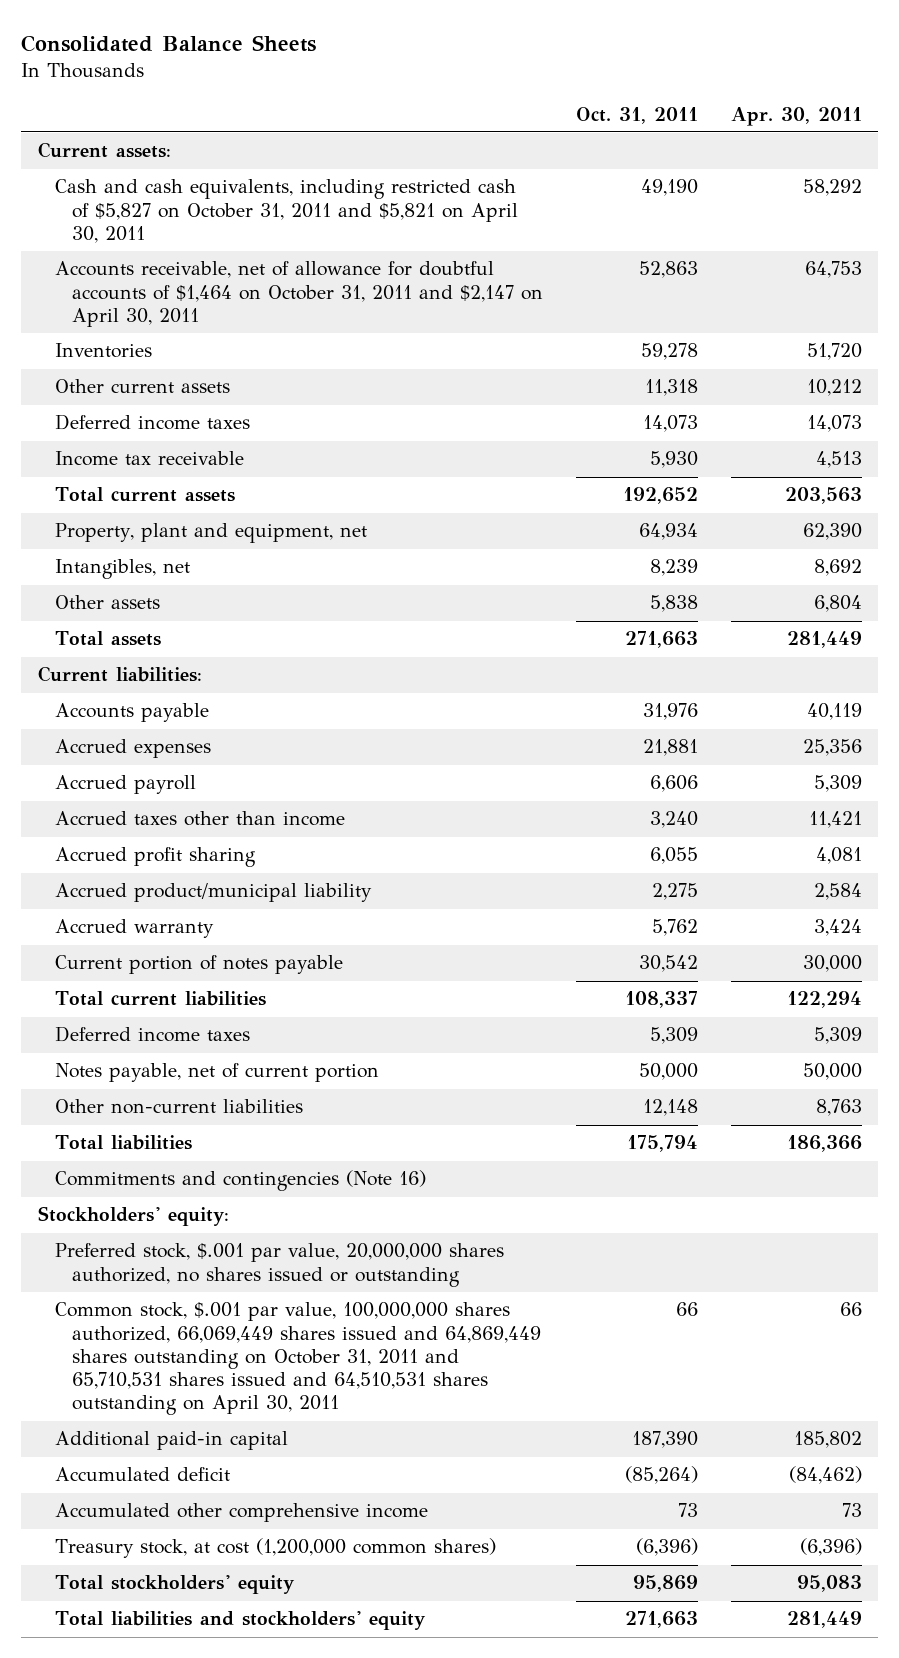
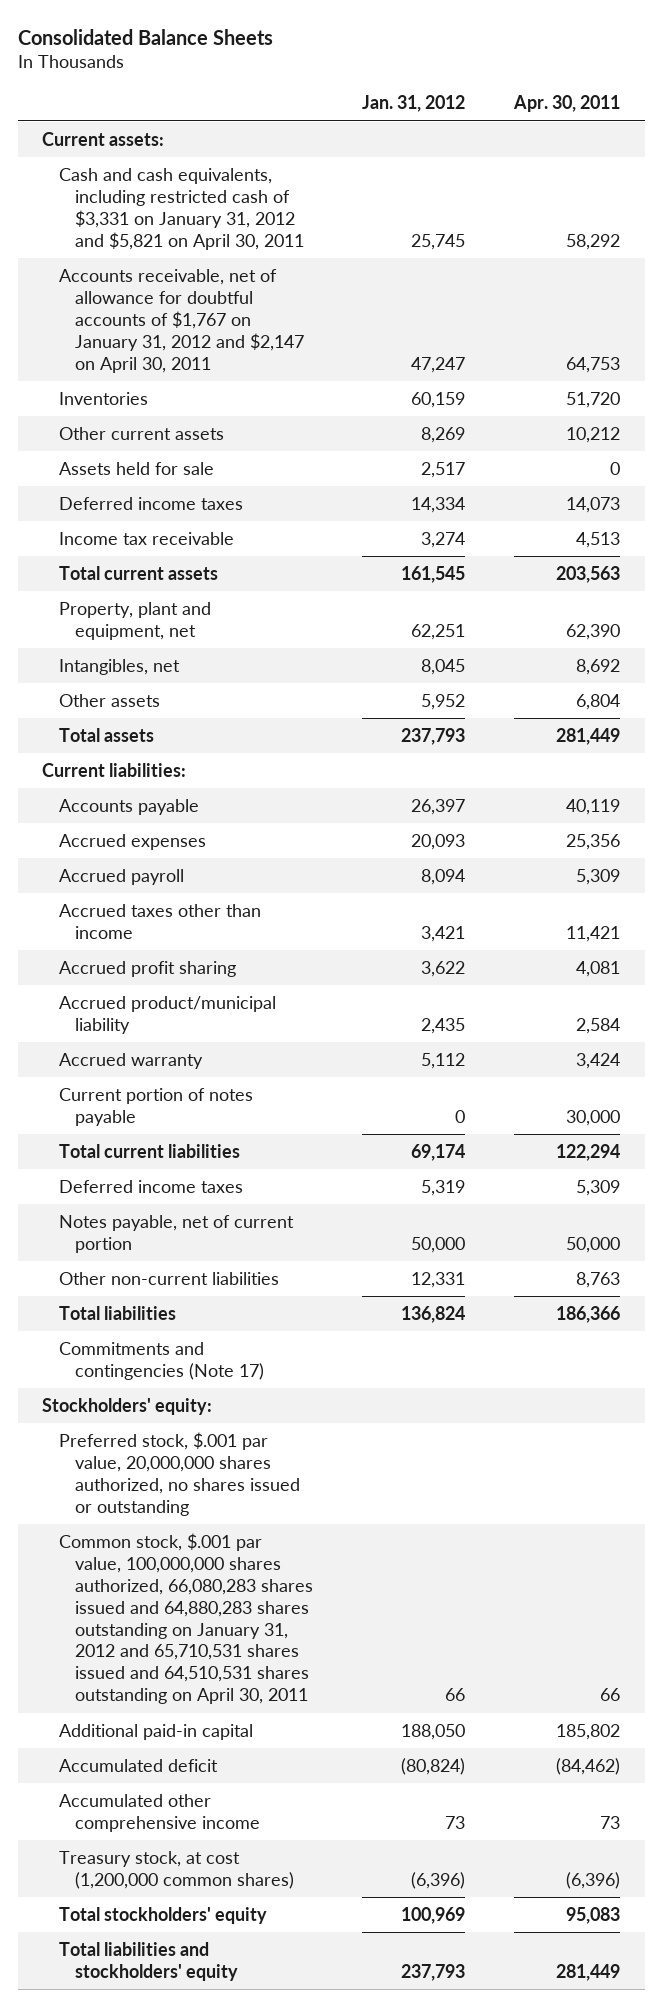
[576,106,699,124] Oct. 31, 2011 -> none
none -> [362,95,466,113] Jan. 31, 2012
[54,179,519,243] Cash and cash equivalents, including restricted cash of $5,827 on October 31, 2011 and $5,821 on April 30, 2011 -> [58,167,305,250] Cash and cash equivalents, including restricted cash of $3,331 on January 31, 2012 and $5,821 on April 30, 2011
[54,261,544,327] Accounts receivable, net of allowance for doubtful accounts of $1,464 on October 31, 2011 and $2,147 on April 30, 2011 -> [58,268,305,373] Accounts receivable, net of allowance for doubtful accounts of $1,767 on January 31, 2012 and $2,147 on April 30, 2011
none -> [58,461,214,475] Assets held for sale
[54,1170,426,1192] Commitments and contingencies (Note 16) -> [58,1341,265,1380] Commitments and contingencies (Note 17)
[54,1302,542,1416] Common stock, $.001 par value, 100,000,000 shares authorized, 66,069,449 shares issued and 64,869,449 shares outstanding on October 31, 2011 and 65,710,531 shares issued and 64,510,531 shares outstanding on April 30, 2011 -> [58,1532,314,1705] Common stock, $.001 par value, 100,000,000 shares authorized, 66,080,283 shares issued and 64,880,283 shares outstanding on January 31, 2012 and 65,710,531 shares issued and 64,510,531 shares outstanding on April 30, 2011

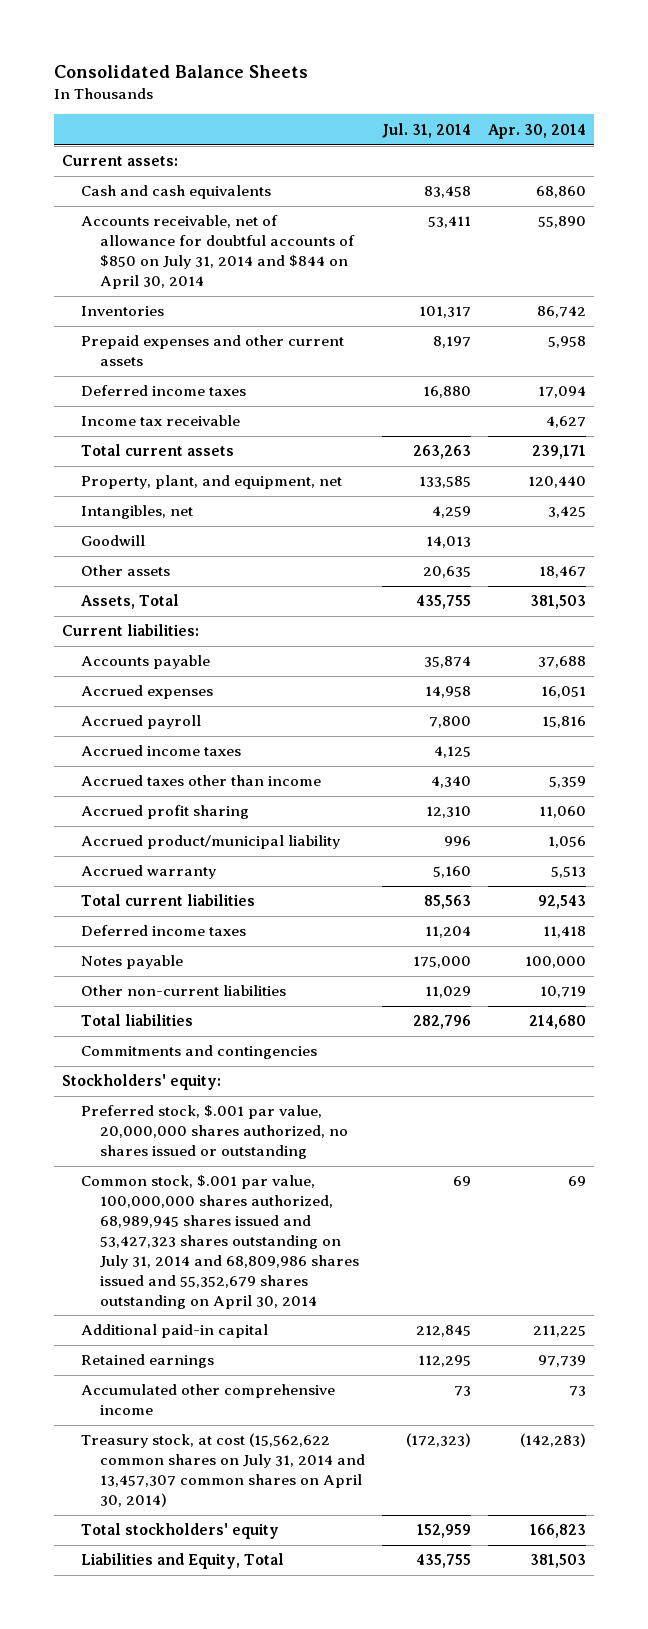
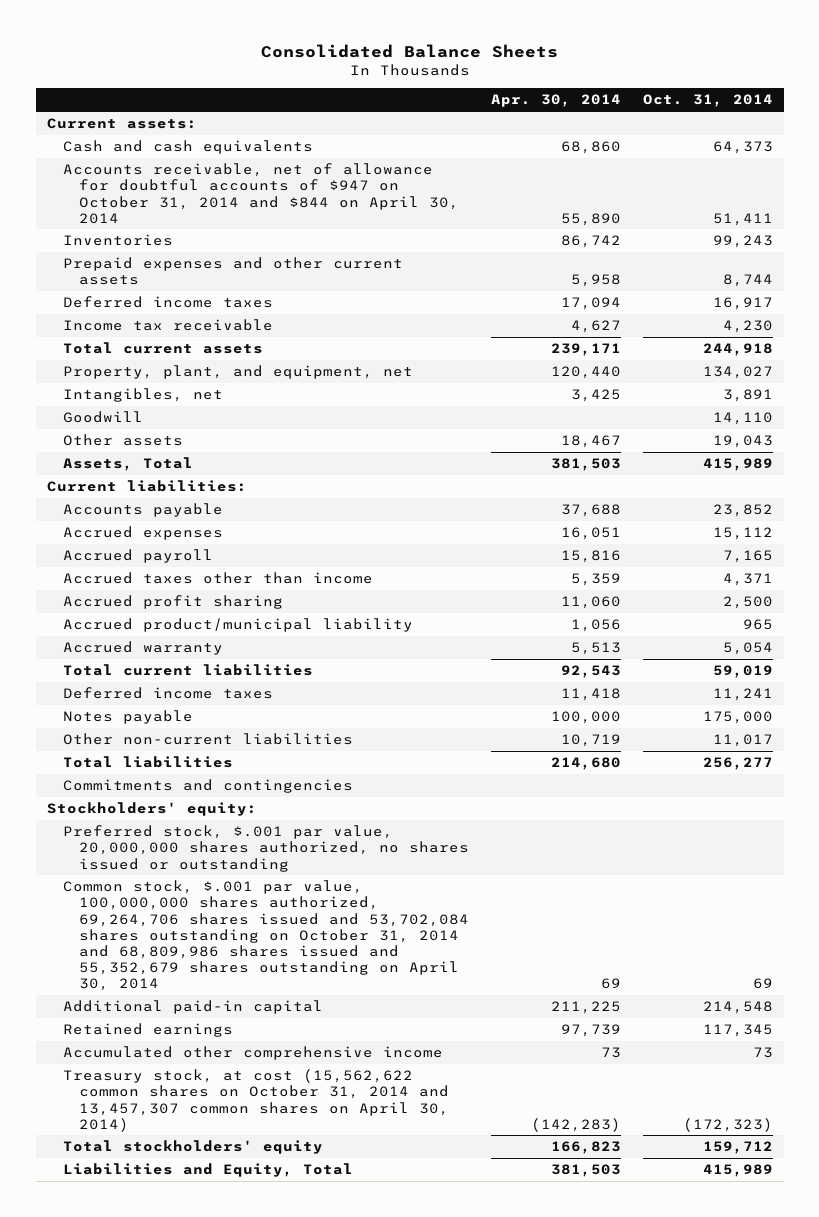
[381,122,471,138] Jul. 31, 2014 -> none
none -> [642,94,773,108] Oct. 31, 2014
[81,215,355,290] Accounts receivable, net of allowance for doubtful accounts of $850 on July 31, 2014 and $844 on April 30, 2014 -> [62,163,460,224] Accounts receivable, net of allowance for doubtful accounts of $947 on October 31, 2014 and $844 on April 30, 2014
[81,745,242,757] Accrued income taxes -> none
[81,1175,359,1309] Common stock, $.001 par value, 100,000,000 shares authorized, 68,989,945 shares issued and 53,427,323 shares outstanding on July 31, 2014 and 68,809,986 shares issued and 55,352,679 shares outstanding on April 30, 2014 -> [62,880,470,992] Common stock, $.001 par value, 100,000,000 shares authorized, 69,264,706 shares issued and 53,702,084 shares outstanding on October 31, 2014 and 68,809,986 shares issued and 55,352,679 shares outstanding on April 30, 2014
[81,1433,365,1508] Treasury stock, at cost (15,562,622 common shares on July 31, 2014 and 13,457,307 common shares on April 30, 2014) -> [62,1069,450,1132] Treasury stock, at cost (15,562,622 common shares on October 31, 2014 and 13,457,307 common shares on April 30, 2014)

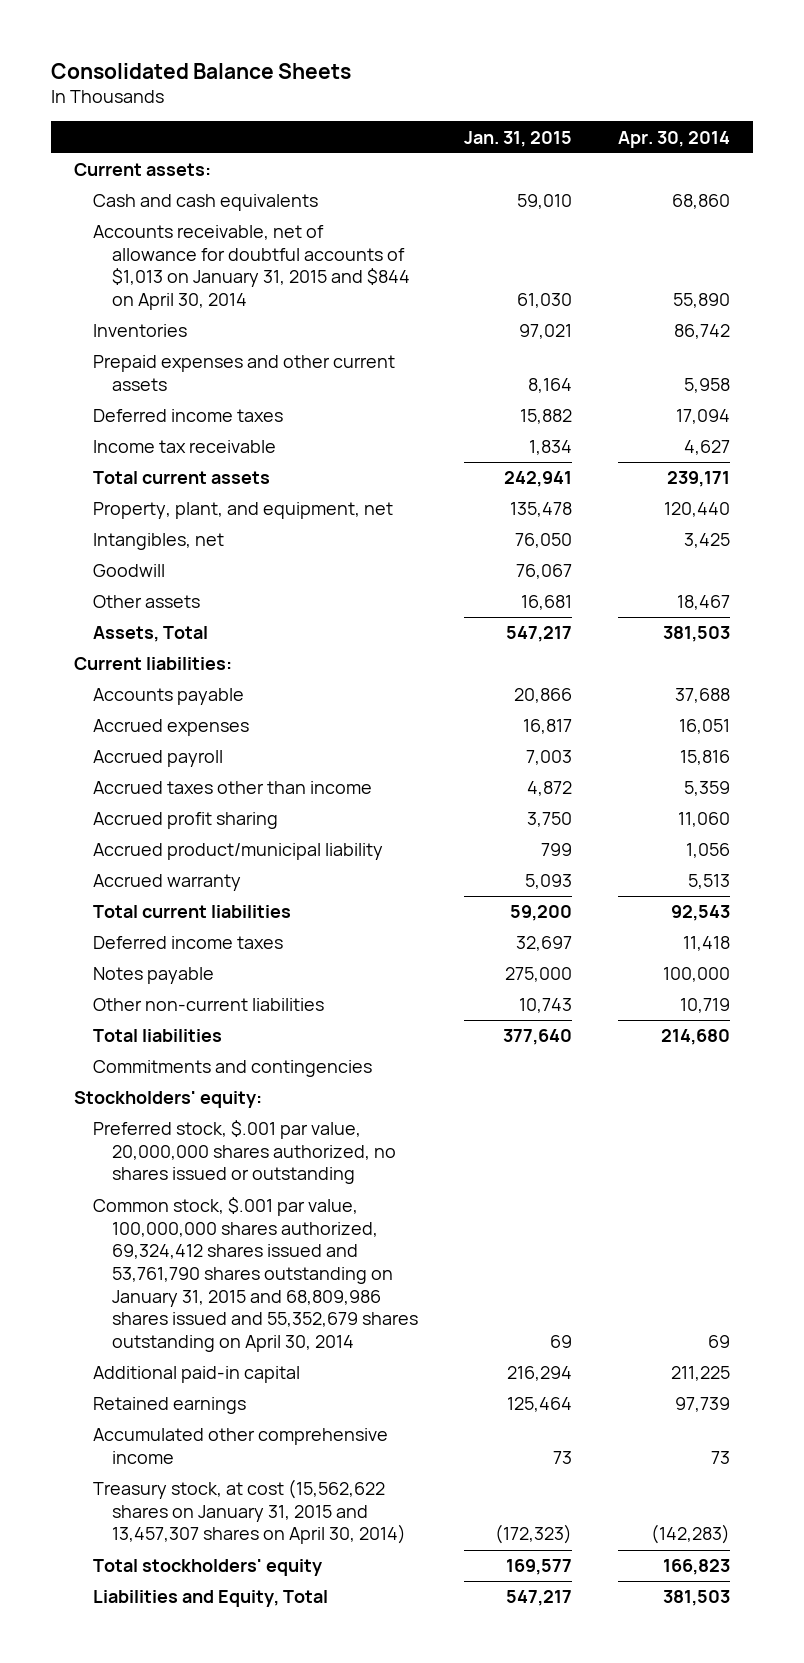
[642,94,773,108] Oct. 31, 2014 -> none
none -> [463,130,572,147] Jan. 31, 2015
[62,163,460,224] Accounts receivable, net of allowance for doubtful accounts of $947 on October 31, 2014 and $844 on April 30, 2014 -> [92,225,410,310] Accounts receivable, net of allowance for doubtful accounts of $1,013 on January 31, 2015 and $844 on April 30, 2014
[62,880,470,992] Common stock, $.001 par value, 100,000,000 shares authorized, 69,264,706 shares issued and 53,702,084 shares outstanding on October 31, 2014 and 68,809,986 shares issued and 55,352,679 shares outstanding on April 30, 2014 -> [92,1197,418,1352] Common stock, $.001 par value, 100,000,000 shares authorized, 69,324,412 shares issued and 53,761,790 shares outstanding on January 31, 2015 and 68,809,986 shares issued and 55,352,679 shares outstanding on April 30, 2014
[62,1069,450,1132] Treasury stock, at cost (15,562,622 common shares on October 31, 2014 and 13,457,307 common shares on April 30, 2014) -> [92,1479,406,1545] Treasury stock, at cost (15,562,622 shares on January 31, 2015 and 13,457,307 shares on April 30, 2014)

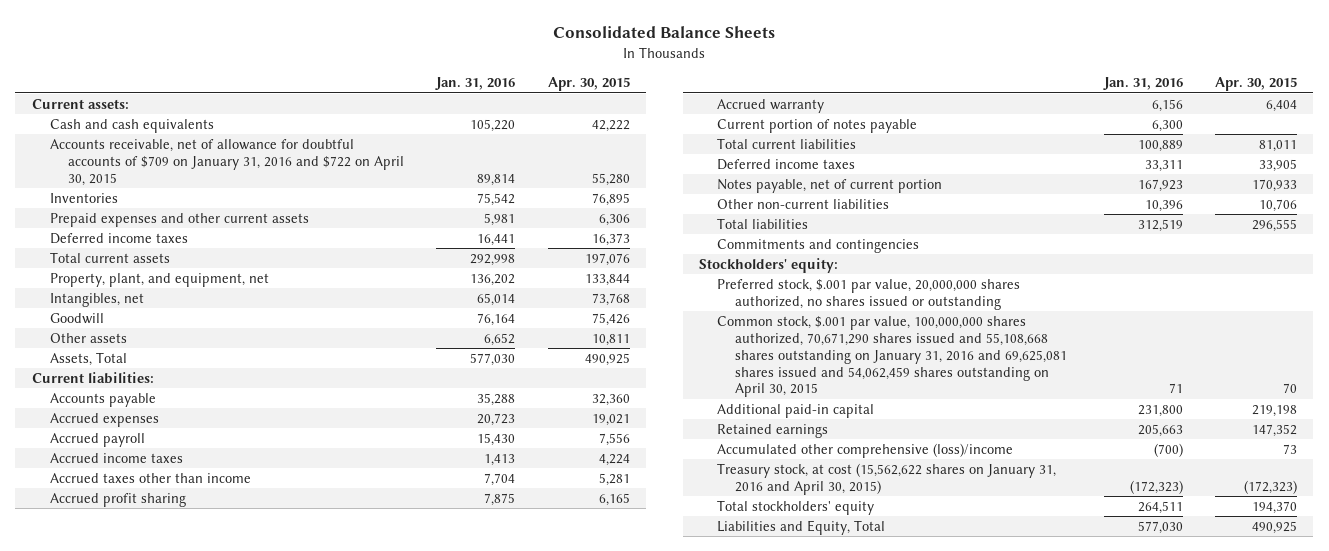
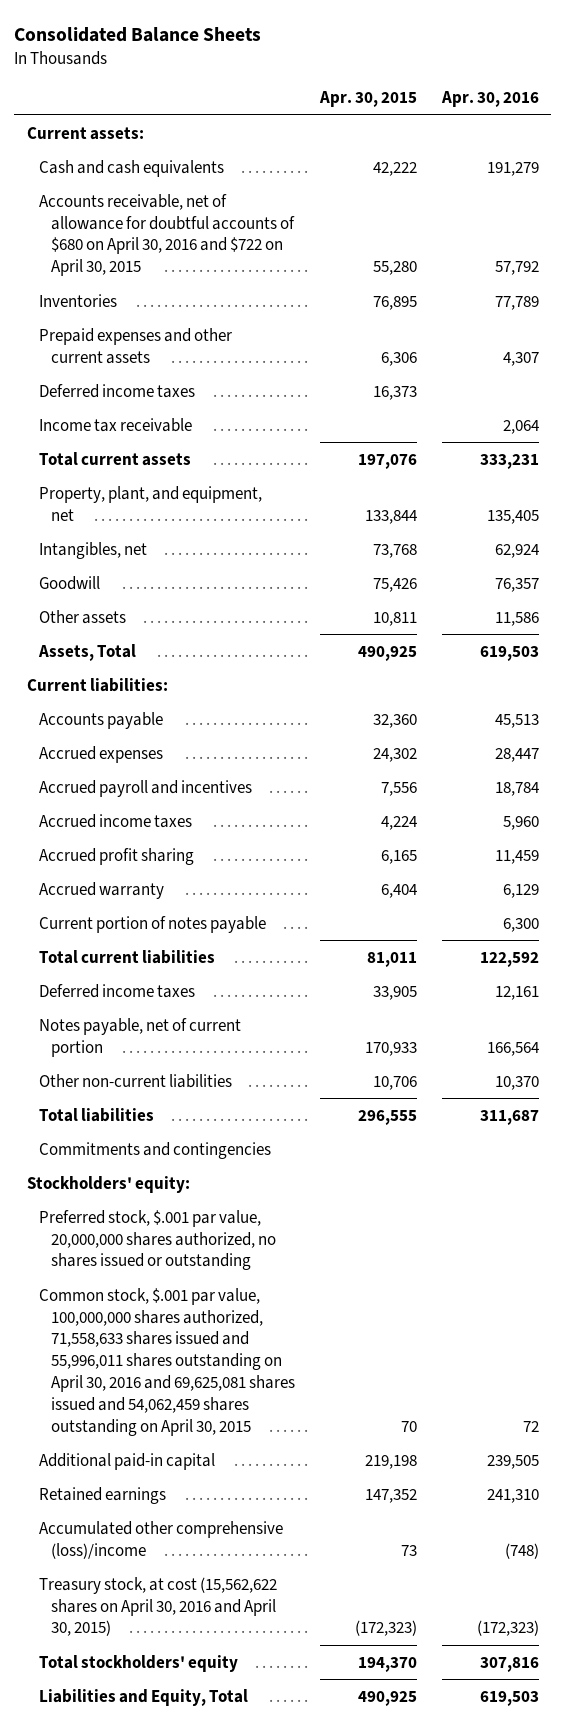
[435,77,516,91] Jan. 31, 2016 -> none
none -> [440,91,539,108] Apr. 30, 2016
[49,138,404,186] Accounts receivable, net of allowance for doubtful accounts of $709 on January 31, 2016 and $722 on April 30, 2015 -> [39,193,296,277] Accounts receivable, net of allowance for doubtful accounts of $680 on April 30, 2016 and $722 on April 30, 2015
none -> [39,417,193,432] Income tax receivable
[591,413,630,426] 19,021 -> [373,747,418,762] 24,302
[49,432,145,447] Accrued payroll -> [39,779,253,797] Accrued payroll and incentives
[49,472,251,483] Accrued taxes other than income -> none
[716,315,1068,398] Common stock, $.001 par value, 100,000,000 shares authorized, 70,671,290 shares issued and 55,108,668 shares outstanding on January 31, 2016 and 69,625,081 shares issued and 54,062,459 shares outstanding on April 30, 2015 -> [39,1287,296,1436] Common stock, $.001 par value, 100,000,000 shares authorized, 71,558,633 shares issued and 55,996,011 shares outstanding on April 30, 2016 and 69,625,081 shares issued and 54,062,459 shares outstanding on April 30, 2015
[716,462,1056,495] Treasury stock, at cost (15,562,622 shares on January 31, 2016 and April 30, 2015) -> [39,1576,278,1637] Treasury stock, at cost (15,562,622 shares on April 30, 2016 and April 30, 2015)

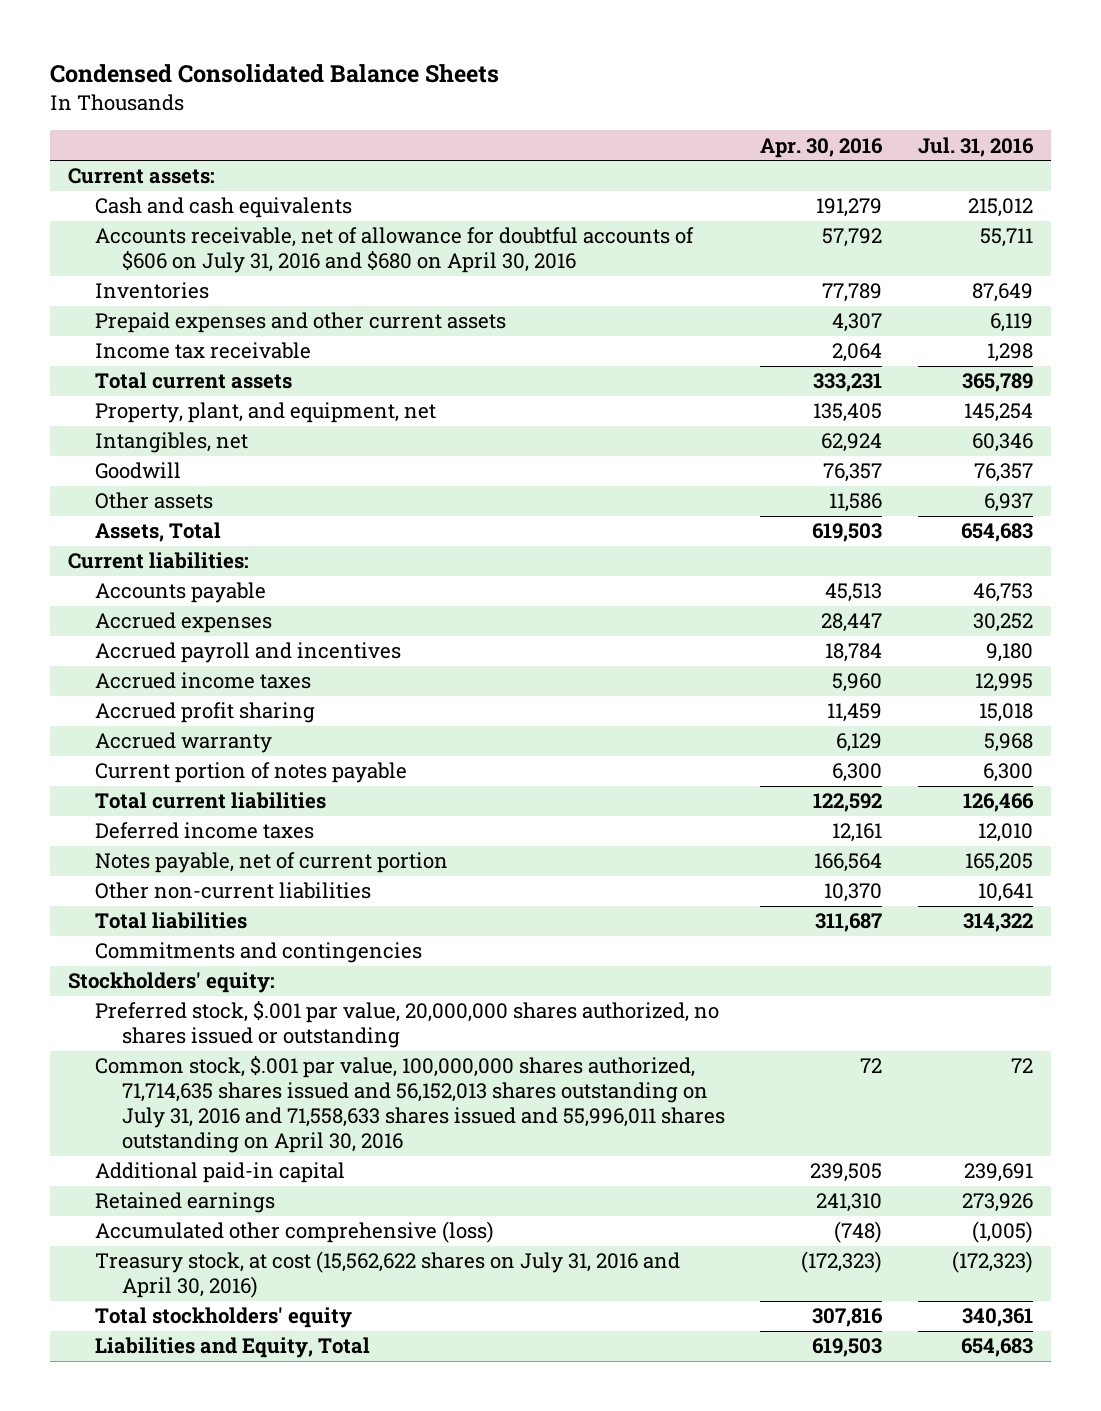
[14,26,262,42] Consolidated Balance Sheets -> [49,63,499,83] Condensed Consolidated Balance Sheets
[319,91,418,108] Apr. 30, 2015 -> none
none -> [918,136,1035,157] Jul. 31, 2016
[39,193,296,277] Accounts receivable, net of allowance for doubtful accounts of $680 on April 30, 2016 and $722 on April 30, 2015 -> [94,227,694,274] Accounts receivable, net of allowance for doubtful accounts of $606 on July 31, 2016 and $680 on April 30, 2016
[39,383,196,398] Deferred income taxes -> none
[39,1287,296,1436] Common stock, $.001 par value, 100,000,000 shares authorized, 71,558,633 shares issued and 55,996,011 shares outstanding on April 30, 2016 and 69,625,081 shares issued and 54,062,459 shares outstanding on April 30, 2015 -> [94,1056,725,1154] Common stock, $.001 par value, 100,000,000 shares authorized, 71,714,635 shares issued and 56,152,013 shares outstanding on July 31, 2016 and 71,558,633 shares issued and 55,996,011 shares outstanding on April 30, 2016
[39,1520,284,1559] Accumulated other comprehensive (loss)/income -> [94,1221,494,1244] Accumulated other comprehensive (loss)
[39,1576,278,1637] Treasury stock, at cost (15,562,622 shares on April 30, 2016 and April 30, 2015) -> [94,1251,680,1299] Treasury stock, at cost (15,562,622 shares on July 31, 2016 and April 30, 2016)

